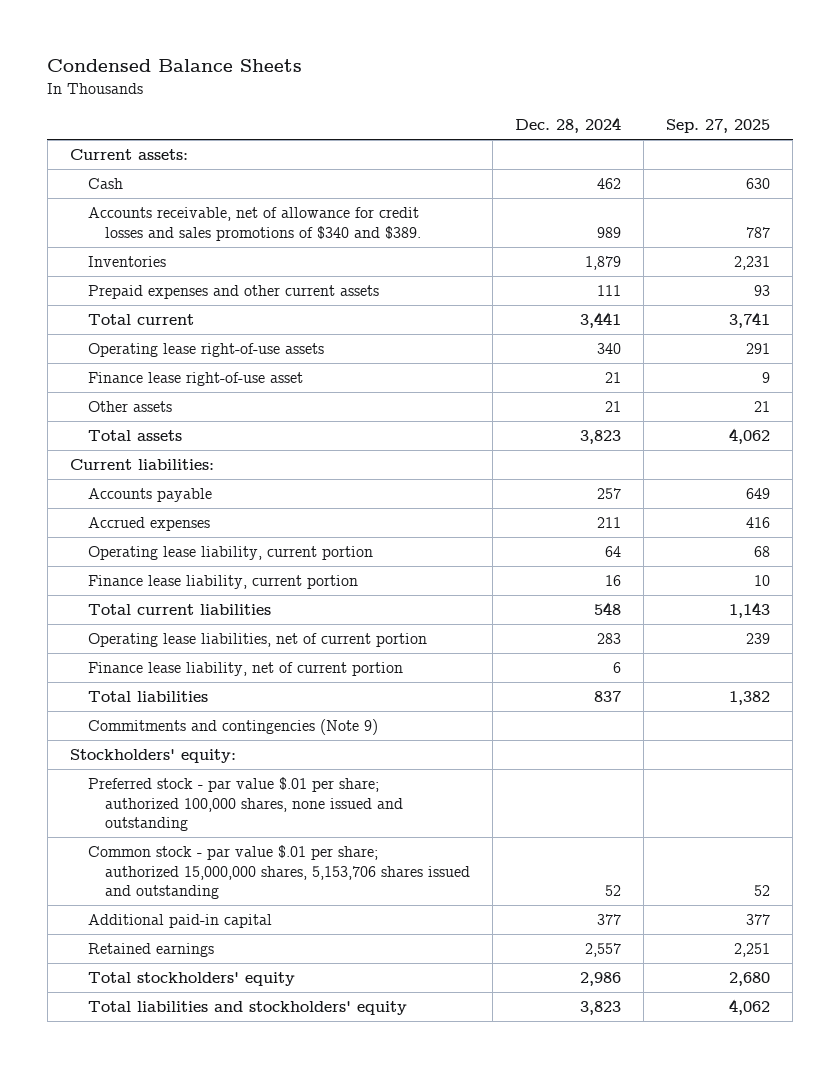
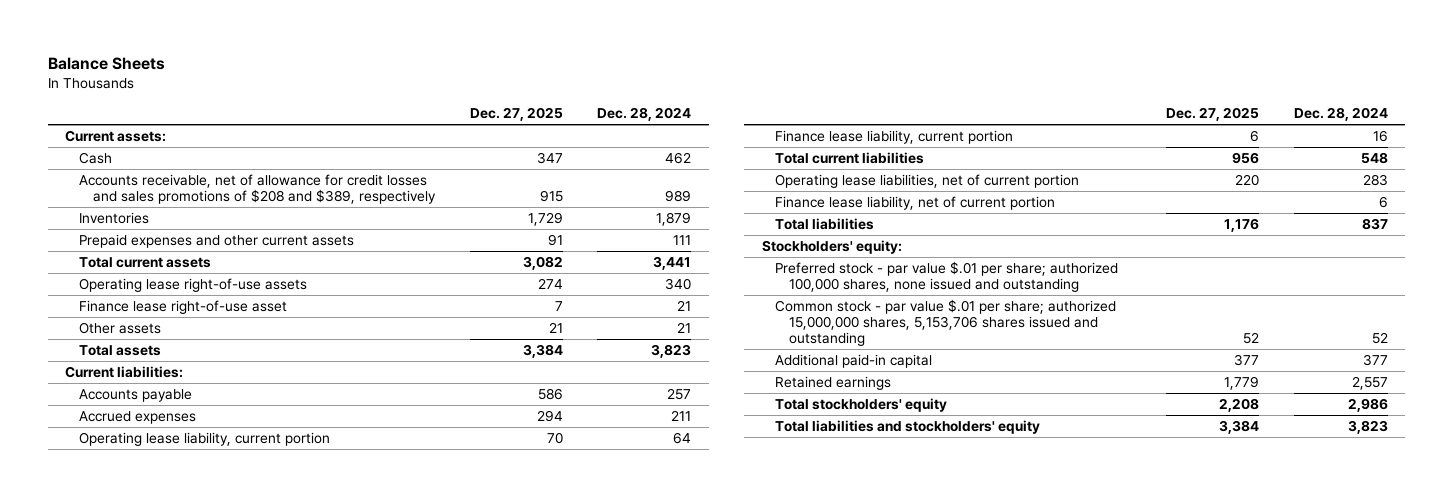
[47,59,303,73] Condensed Balance Sheets -> [47,57,165,71] Balance Sheets
[666,119,771,134] Sep. 27, 2025 -> none
none -> [469,107,563,122] Dec. 27, 2025
[87,207,422,241] Accounts receivable, net of allowance for credit losses and sales promotions of $340 and $389. -> [78,173,436,205] Accounts receivable, net of allowance for credit losses and sales promotions of $208 and $389, respectively
[87,314,194,326] Total current -> [78,256,211,268] Total current assets
[87,719,378,736] Commitments and contingencies (Note 9) -> none

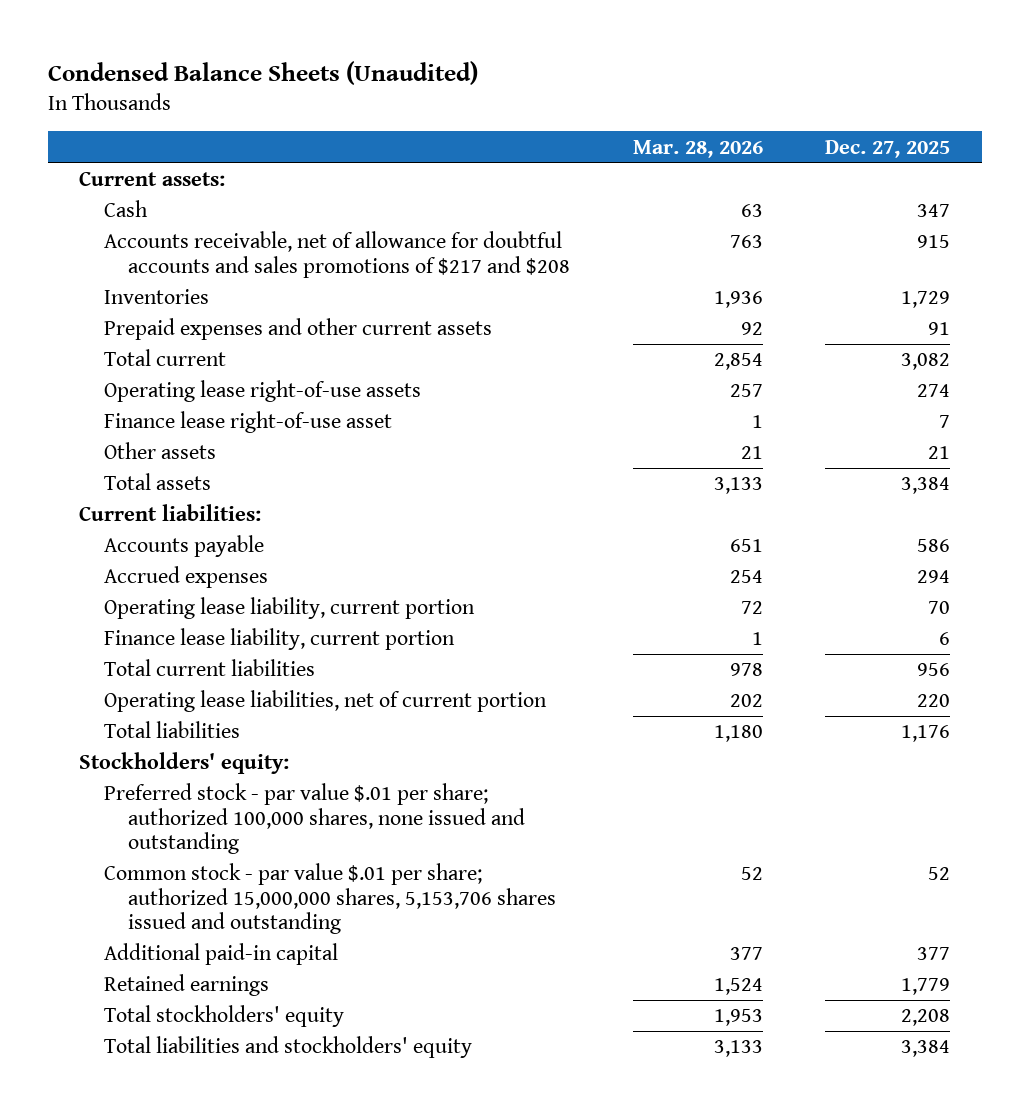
[47,57,165,71] Balance Sheets -> [48,61,479,86] Condensed Balance Sheets (Unaudited)
[597,107,692,122] Dec. 28, 2024 -> none
none -> [632,139,763,158] Mar. 28, 2026
[78,173,436,205] Accounts receivable, net of allowance for credit losses and sales promotions of $208 and $389, respectively -> [103,231,570,278] Accounts receivable, net of allowance for doubtful accounts and sales promotions of $217 and $208
[78,256,211,268] Total current assets -> [103,349,226,367] Total current
[775,195,1056,210] Finance lease liability, net of current portion -> none

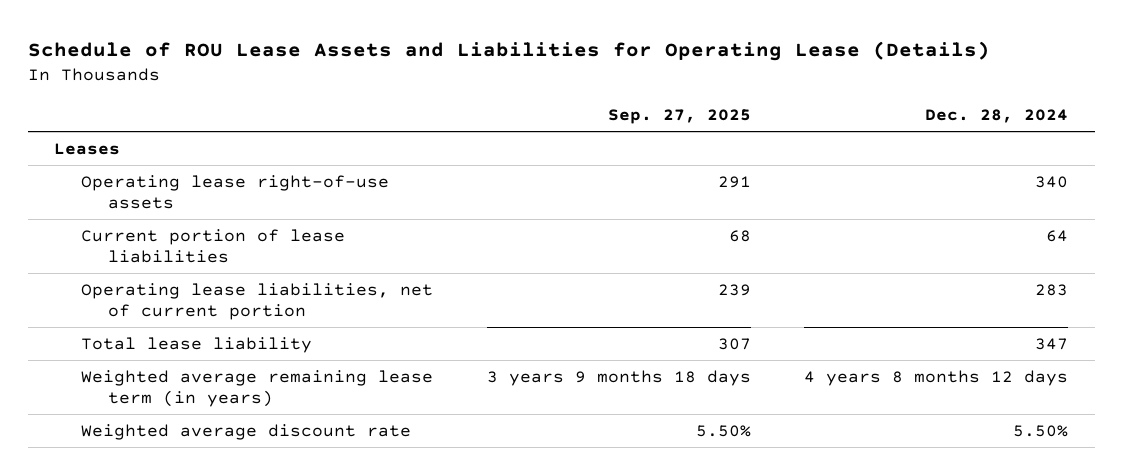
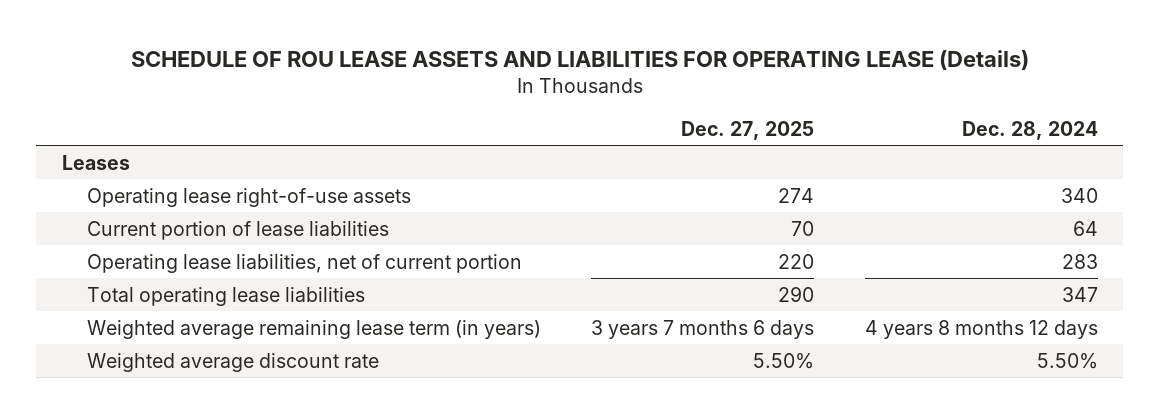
[27,40,990,61] Schedule of ROU Lease Assets and Liabilities for Operating Lease (Details) -> [130,49,1029,70] SCHEDULE OF ROU LEASE ASSETS AND LIABILITIES FOR OPERATING LEASE (Details)
[607,109,751,125] Sep. 27, 2025 -> none
none -> [681,120,815,140] Dec. 27, 2025
[81,336,313,353] Total lease liability -> [86,286,365,306] Total operating lease liabilities

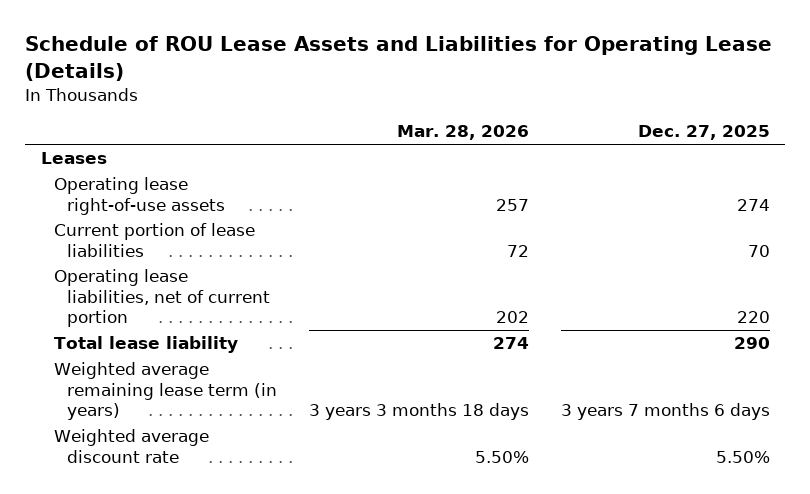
[130,49,1029,70] SCHEDULE OF ROU LEASE ASSETS AND LIABILITIES FOR OPERATING LEASE (Details) -> [24,36,772,82] Schedule of ROU Lease Assets and Liabilities for Operating Lease (Details)
[961,120,1098,140] Dec. 28, 2024 -> none
none -> [396,125,529,141] Mar. 28, 2026
[86,286,365,306] Total operating lease liabilities -> [53,336,238,354] Total lease liability

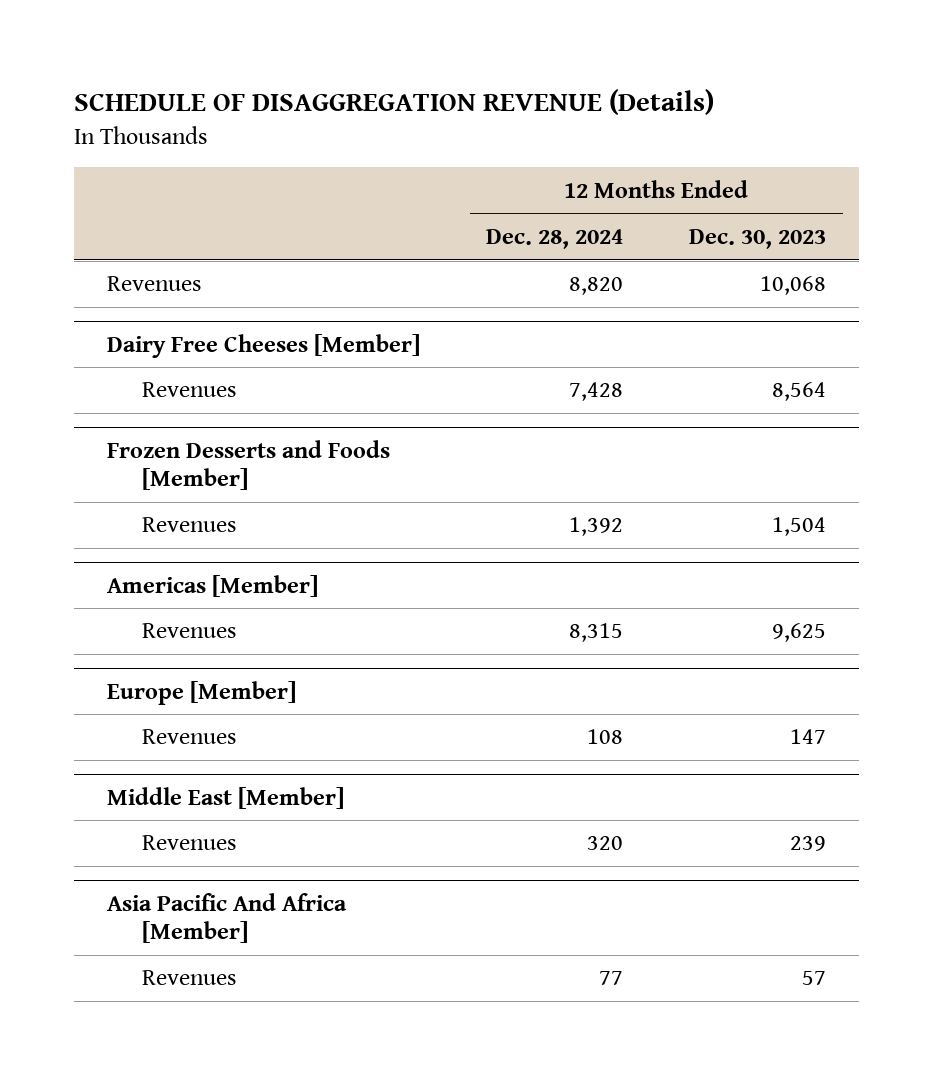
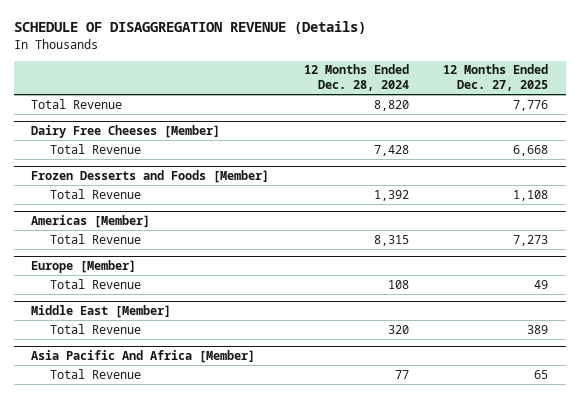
[689,229,827,250] Dec. 30, 2023 -> none
none -> [443,64,549,92] 12 Months Ended Dec. 27, 2025
[107,276,203,292] Revenues -> [30,98,122,109] Total Revenue
[141,382,237,398] Revenues -> [49,143,141,154] Total Revenue
[141,517,237,533] Revenues -> [49,188,141,199] Total Revenue
[141,623,237,639] Revenues -> [49,233,141,244] Total Revenue
[141,729,237,745] Revenues -> [49,278,141,289] Total Revenue
[141,835,237,851] Revenues -> [49,323,141,334] Total Revenue
[141,970,237,986] Revenues -> [49,368,141,379] Total Revenue

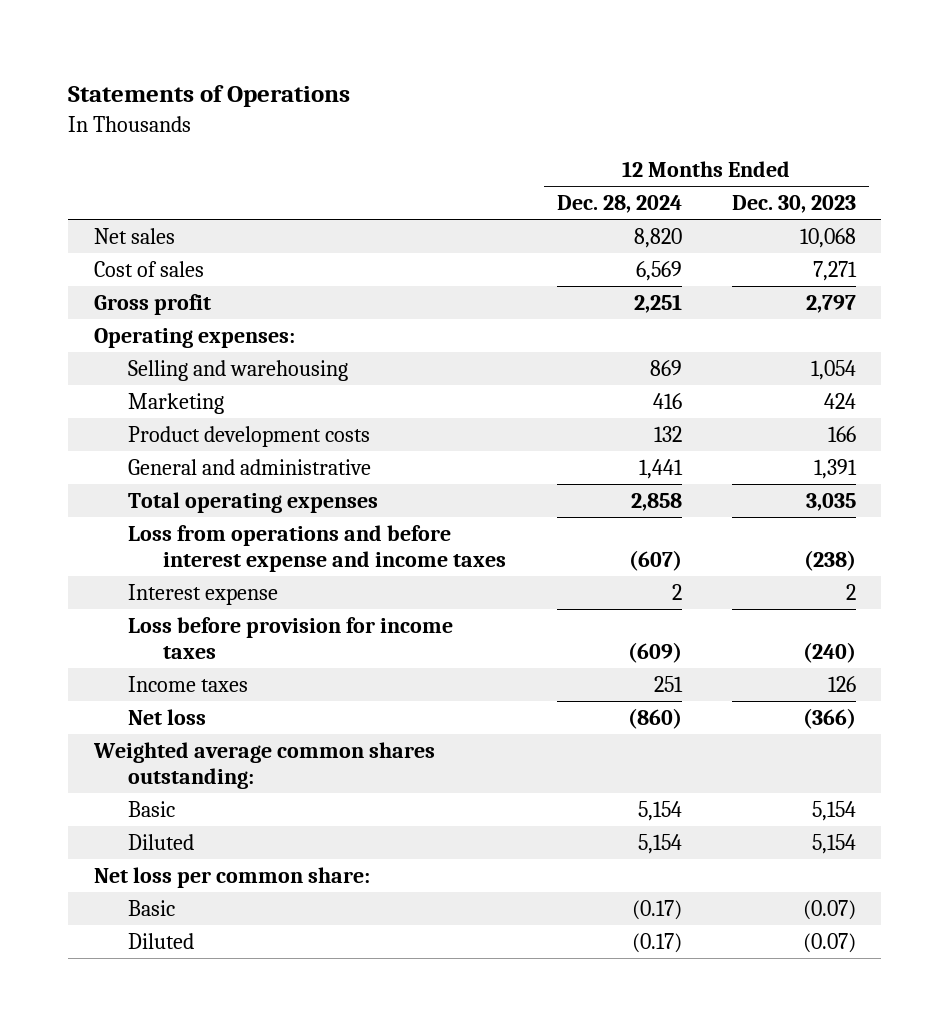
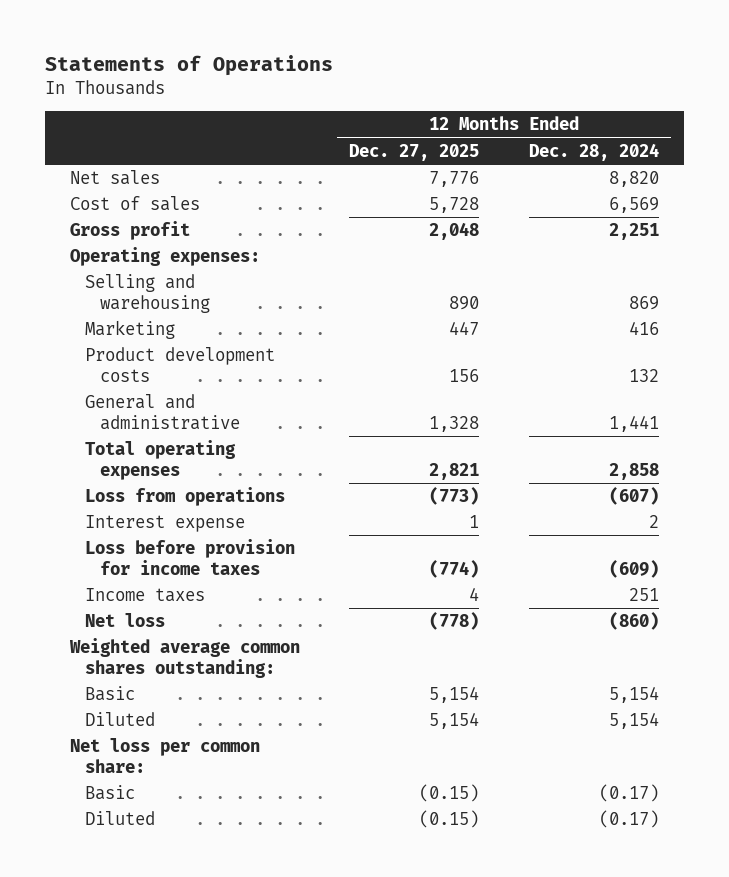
[732,195,857,214] Dec. 30, 2023 -> none
none -> [349,143,480,161] Dec. 27, 2025
[128,524,507,573] Loss from operations and before interest expense and income taxes -> [84,487,285,507] Loss from operations

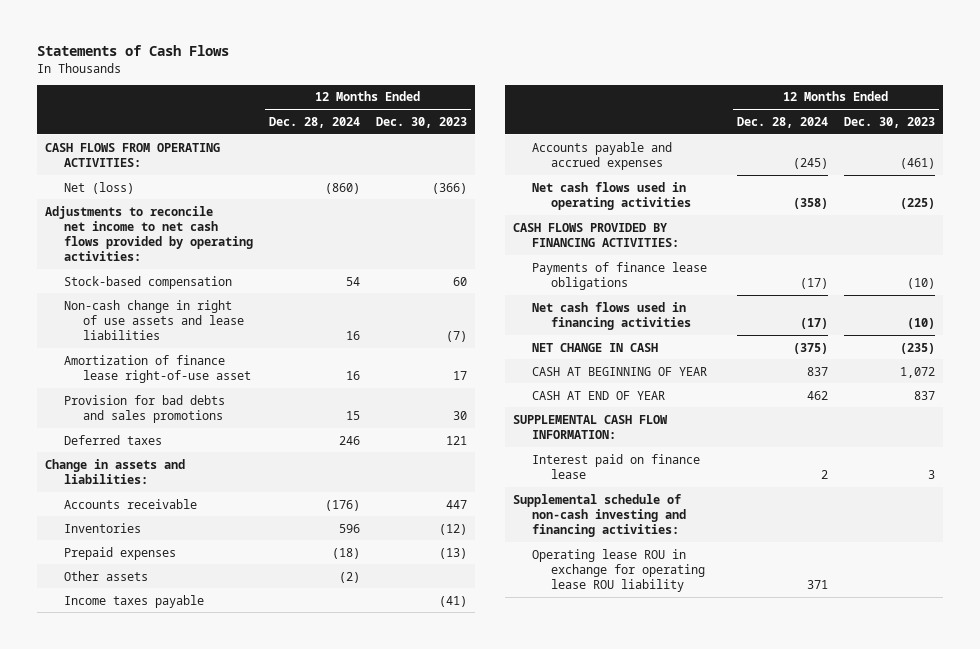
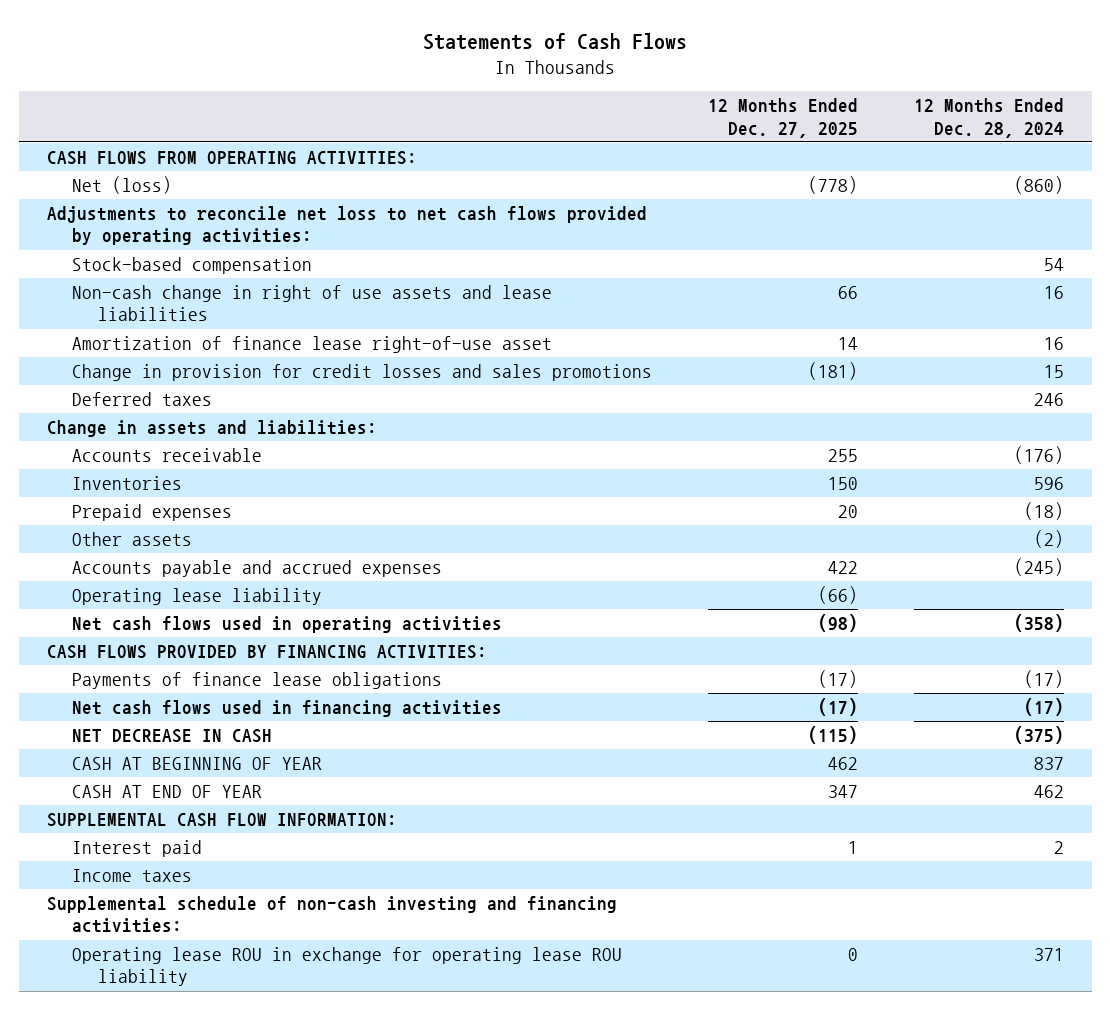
[376,116,468,128] Dec. 30, 2023 -> none
none -> [708,98,859,138] 12 Months Ended Dec. 27, 2025
[45,205,254,262] Adjustments to reconcile net income to net cash flows provided by operating activities: -> [46,206,647,246] Adjustments to reconcile net loss to net cash flows provided by operating activities:
[64,394,226,423] Provision for bad debts and sales promotions -> none
none -> [72,364,653,382] Change in provision for credit losses and sales promotions
[64,594,205,608] Income taxes payable -> none
none -> [72,588,323,606] Operating lease liability
[532,342,659,352] NET CHANGE IN CASH -> [72,729,273,744] NET DECREASE IN CASH
[532,453,701,479] Interest paid on finance lease -> [72,840,203,858] Interest paid
none -> [72,869,193,883] Income taxes

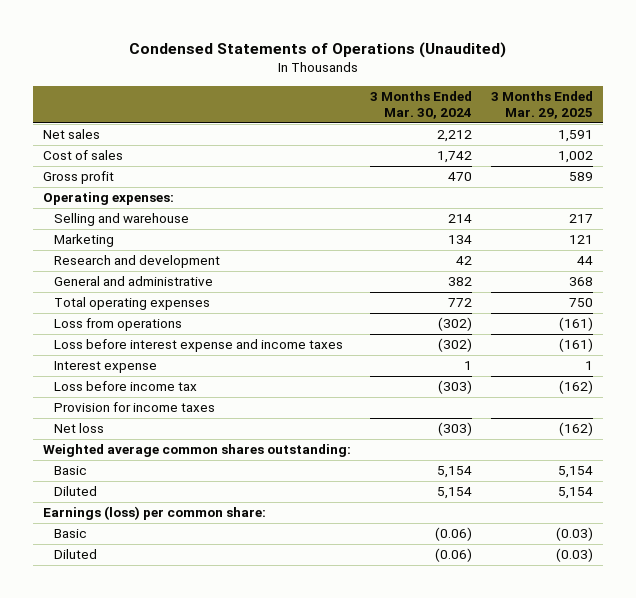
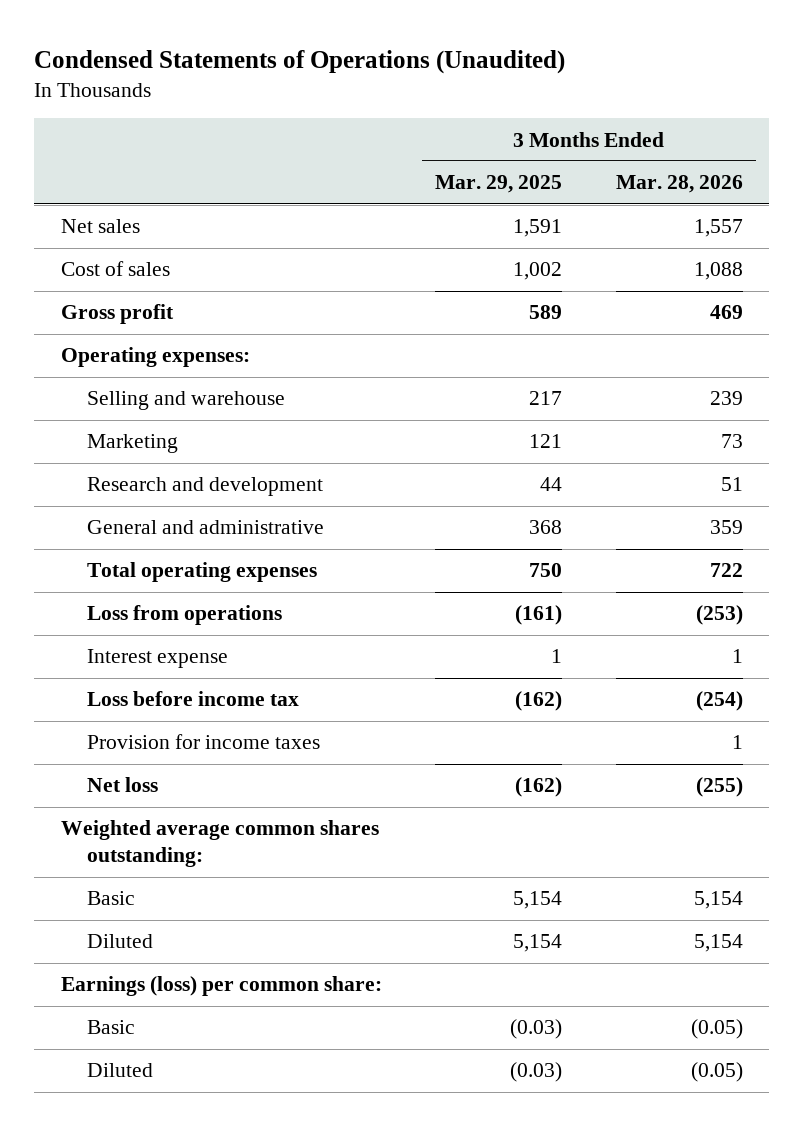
[369,91,472,120] 3 Months Ended Mar. 30, 2024 -> none
none -> [615,175,743,194] Mar. 28, 2026
[54,339,344,353] Loss before interest expense and income taxes -> none

